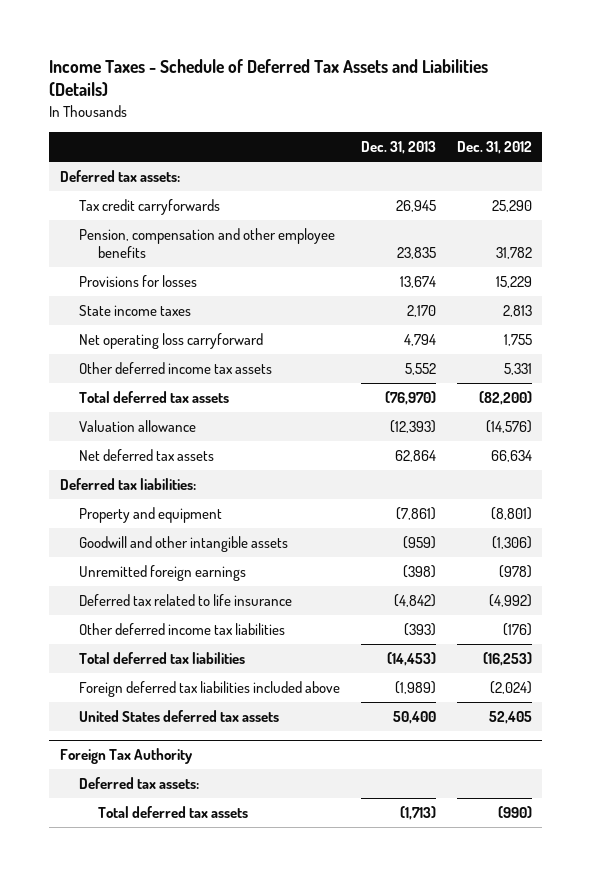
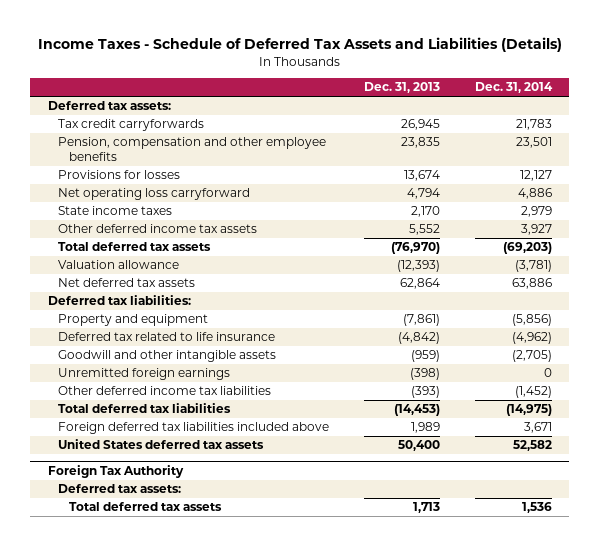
[456,141,532,155] Dec. 31, 2012 -> none
none -> [474,82,553,94] Dec. 31, 2014
[78,305,191,317] State income taxes -> [58,206,173,216] State income taxes
[78,594,292,607] Deferred tax related to life insurance -> [58,332,276,342] Deferred tax related to life insurance
[394,681,436,695] (1,989) -> [411,422,441,434] 1,989
[399,806,436,821] (1,713) -> [413,502,441,514] 1,713

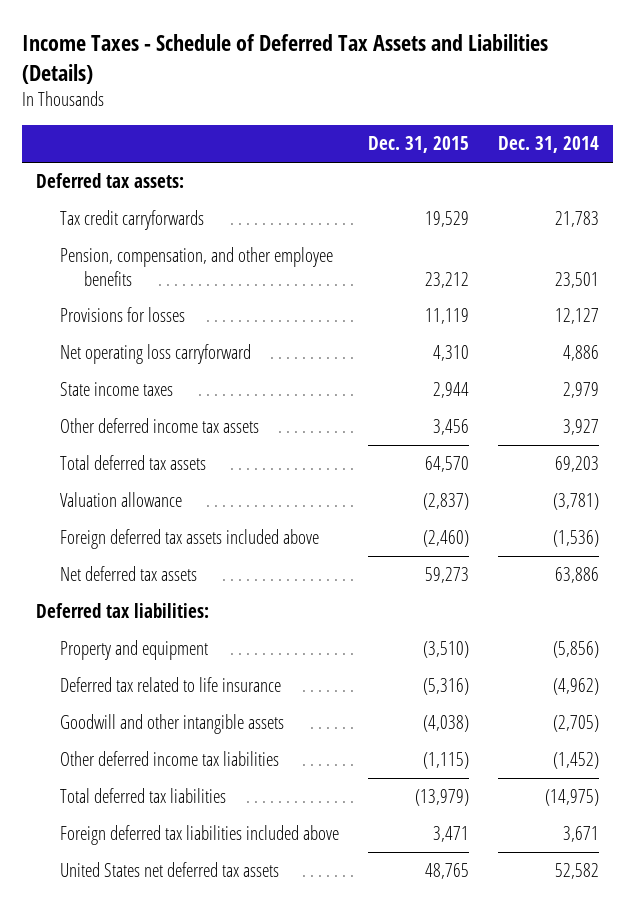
[364,82,441,94] Dec. 31, 2013 -> none
none -> [367,136,469,154] Dec. 31, 2015
[58,137,327,161] Pension, compensation and other employee benefits -> [60,247,334,286] Pension, compensation, and other employee benefits
[502,242,552,255] (69,203) -> [554,456,599,473] 69,203
none -> [60,529,320,550] Foreign deferred tax assets included above
[58,368,231,381] Unremitted foreign earnings -> none
[47,464,184,478] Foreign Tax Authority -> none
[58,484,182,494] Deferred tax assets: -> none
[69,502,223,512] Total deferred tax assets -> none
[58,439,265,450] United States deferred tax assets -> [60,862,280,878] United States net deferred tax assets

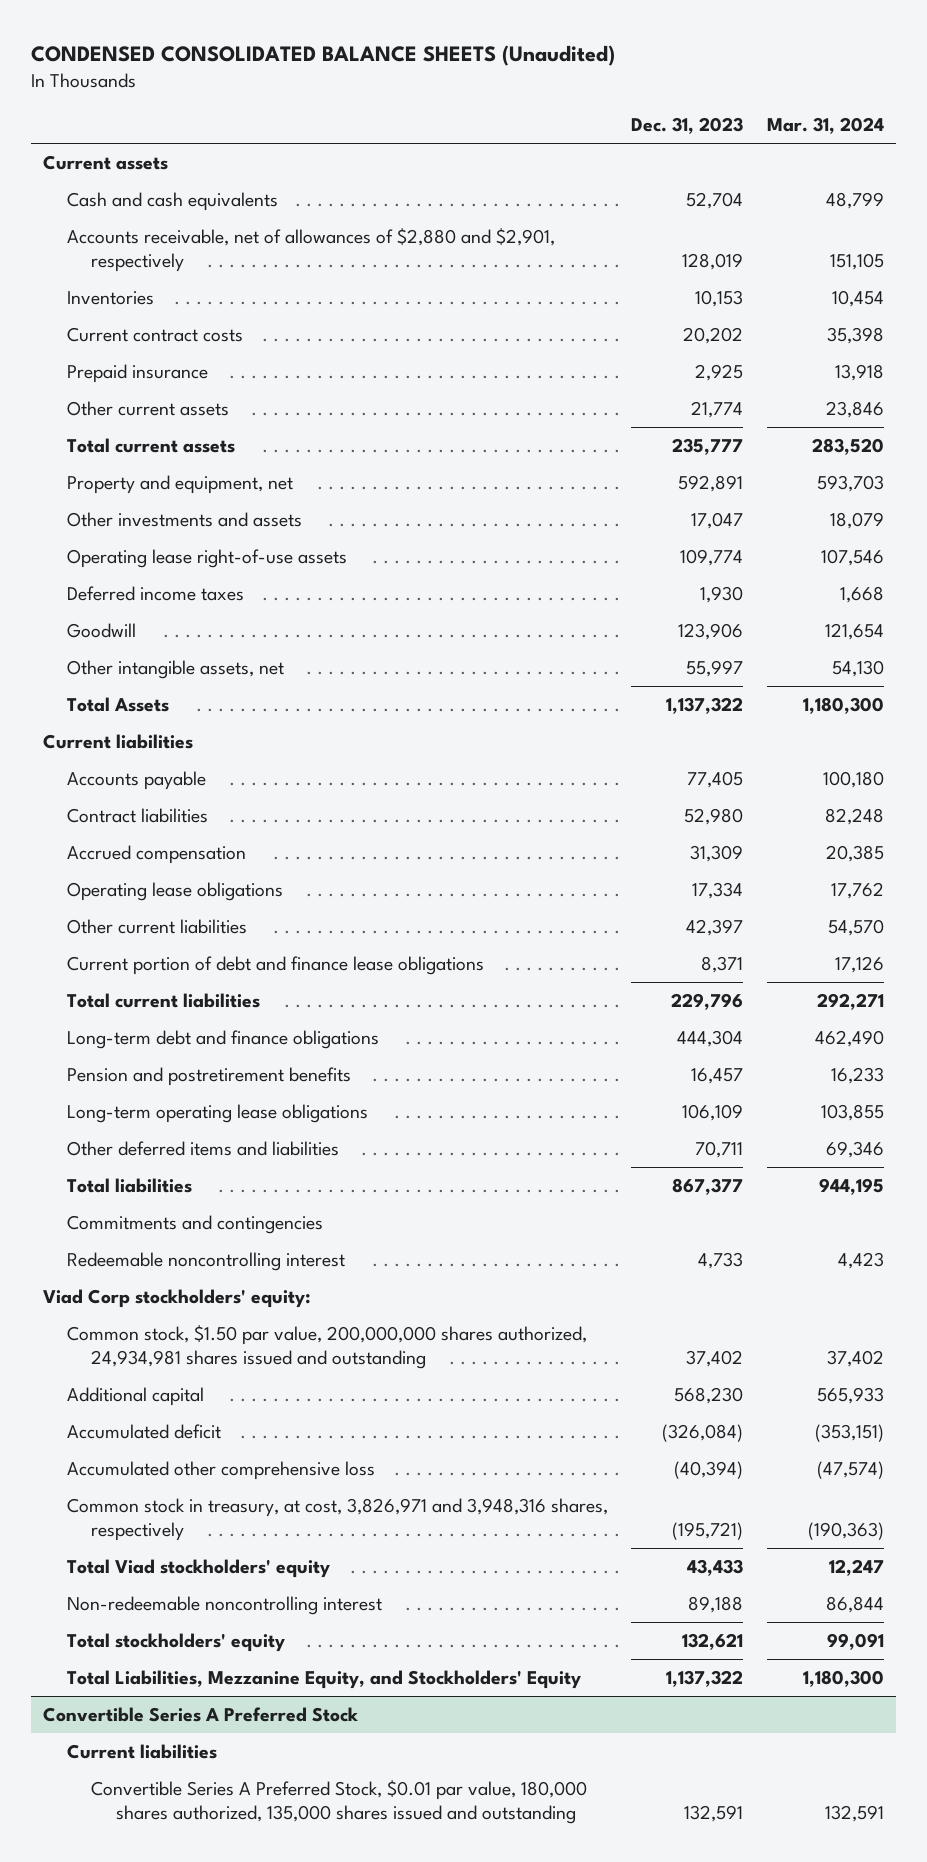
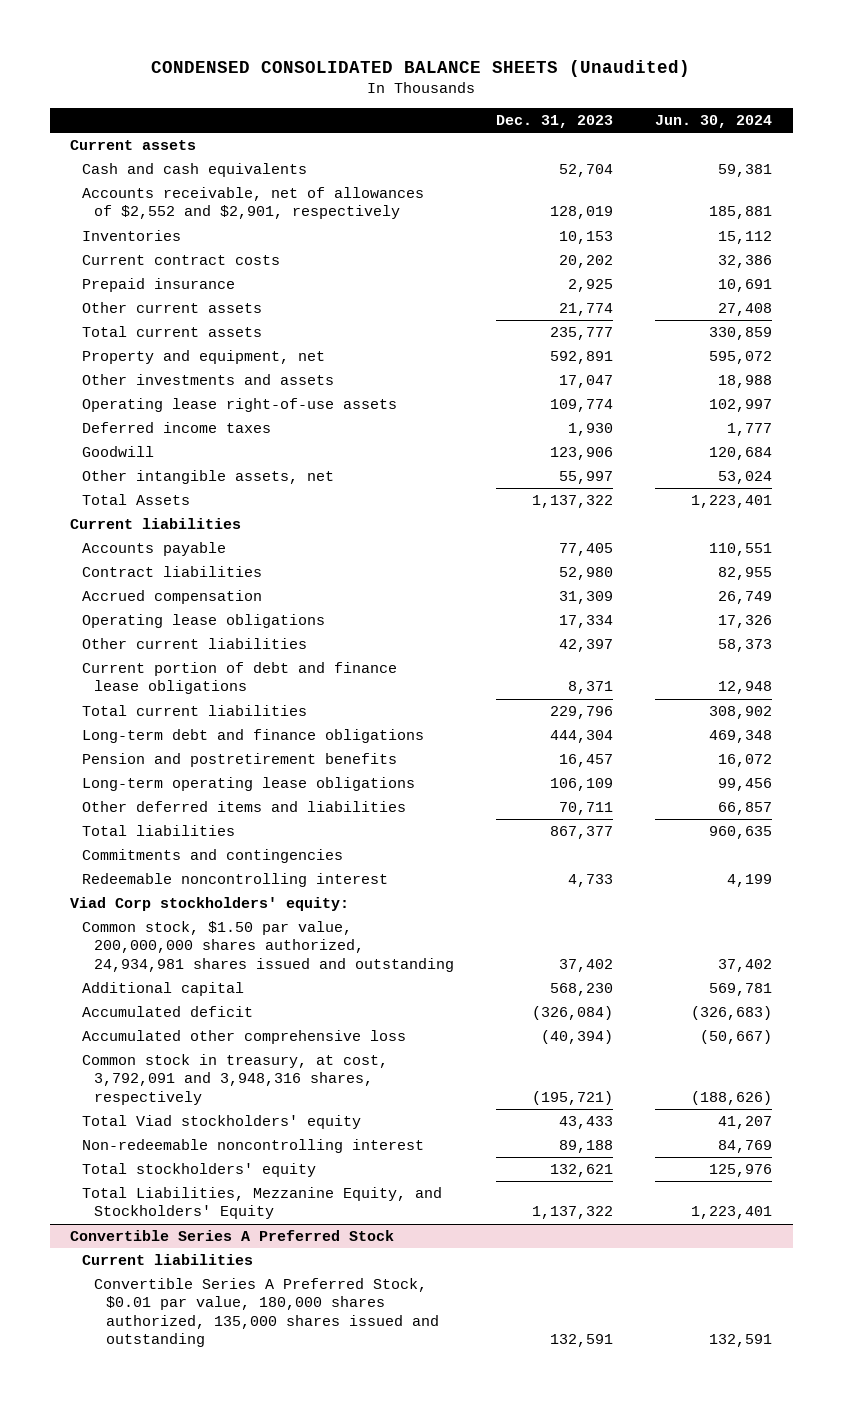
[766,116,884,134] Mar. 31, 2024 -> none
none -> [654,115,772,129] Jun. 30, 2024
[67,227,556,273] Accounts receivable, net of allowances of $2,880 and $2,901, respectively -> [82,187,425,220] Accounts receivable, net of allowances of $2,552 and $2,901, respectively
[67,1497,609,1542] Common stock in treasury, at cost, 3,826,971 and 3,948,316 shares, respectively -> [82,1054,389,1105] Common stock in treasury, at cost, 3,792,091 and 3,948,316 shares, respectively

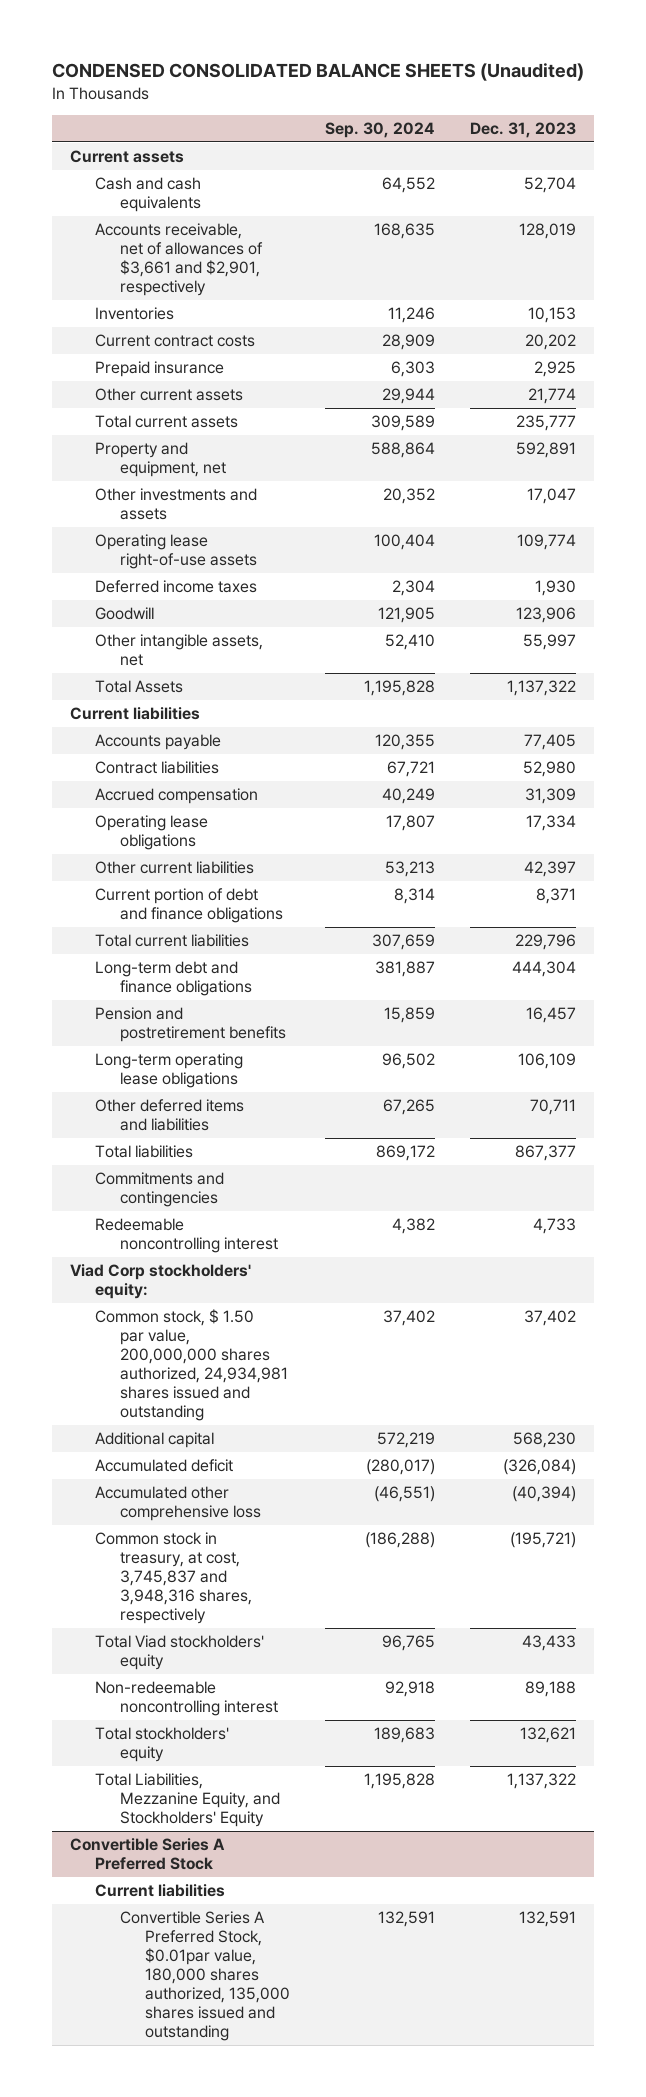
[654,115,772,129] Jun. 30, 2024 -> none
none -> [325,121,436,138] Sep. 30, 2024
[82,187,425,220] Accounts receivable, net of allowances of $2,552 and $2,901, respectively -> [95,222,264,297] Accounts receivable, net of allowances of $3,661 and $2,901, respectively
[82,662,398,695] Current portion of debt and finance lease obligations -> [95,887,284,924] Current portion of debt and finance obligations
[82,921,455,972] Common stock, $1.50 par value, 200,000,000 shares authorized, 24,934,981 shares issued and outstanding -> [95,1308,289,1422] Common stock, $ 1.50 par value, 200,000,000 shares authorized, 24,934,981 shares issued and outstanding
[82,1054,389,1105] Common stock in treasury, at cost, 3,792,091 and 3,948,316 shares, respectively -> [95,1531,253,1625] Common stock in treasury, at cost, 3,745,837 and 3,948,316 shares, respectively
[94,1278,440,1347] Convertible Series A Preferred Stock, $0.01 par value, 180,000 shares authorized, 135,000 shares issued and outstanding -> [120,1910,291,2042] Convertible Series A Preferred Stock, $0.01par value, 180,000 shares authorized, 135,000 shares issued and outstanding

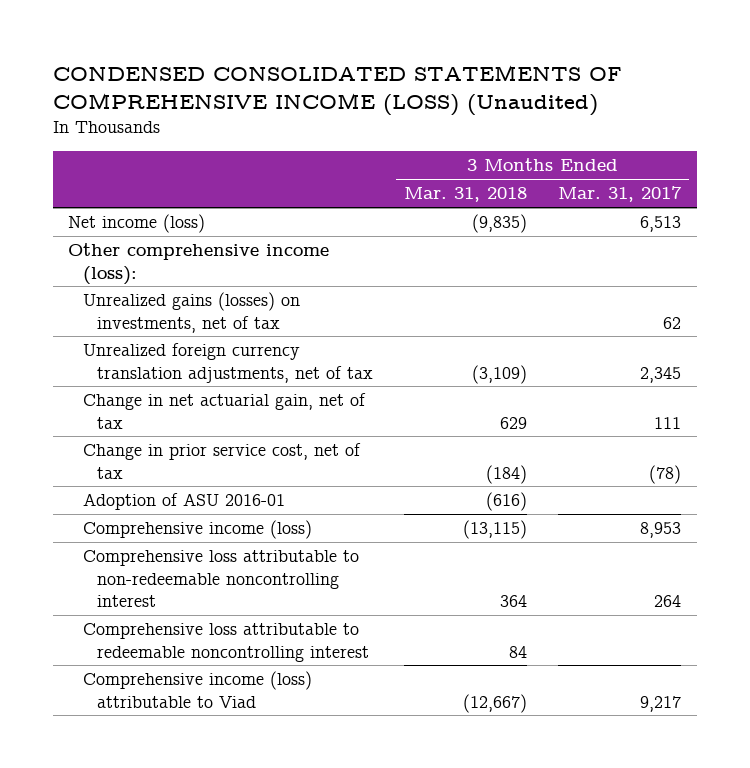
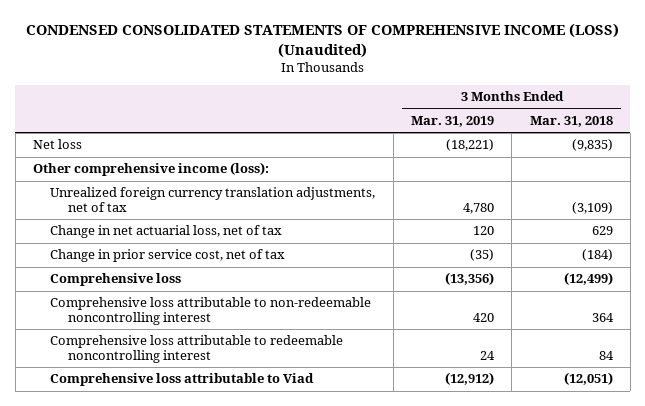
[558,186,683,203] Mar. 31, 2017 -> none
none -> [410,115,494,127] Mar. 31, 2019
[68,214,206,234] Net income (loss) -> [32,139,82,150] Net loss
[82,292,300,333] Unrealized gains (losses) on investments, net of tax -> none
[82,393,366,429] Change in net actuarial gain, net of tax -> [50,225,283,239] Change in net actuarial loss, net of tax
[82,493,285,511] Adoption of ASU 2016-01 -> none
[82,520,312,540] Comprehensive income (loss) -> [50,273,182,287] Comprehensive loss
[463,520,528,540] (13,115) -> [563,272,613,286] (12,499)
[82,671,312,708] Comprehensive income (loss) attributable to Viad -> [50,373,315,387] Comprehensive loss attributable to Viad
[463,693,528,713] (12,667) -> [563,372,613,386] (12,051)

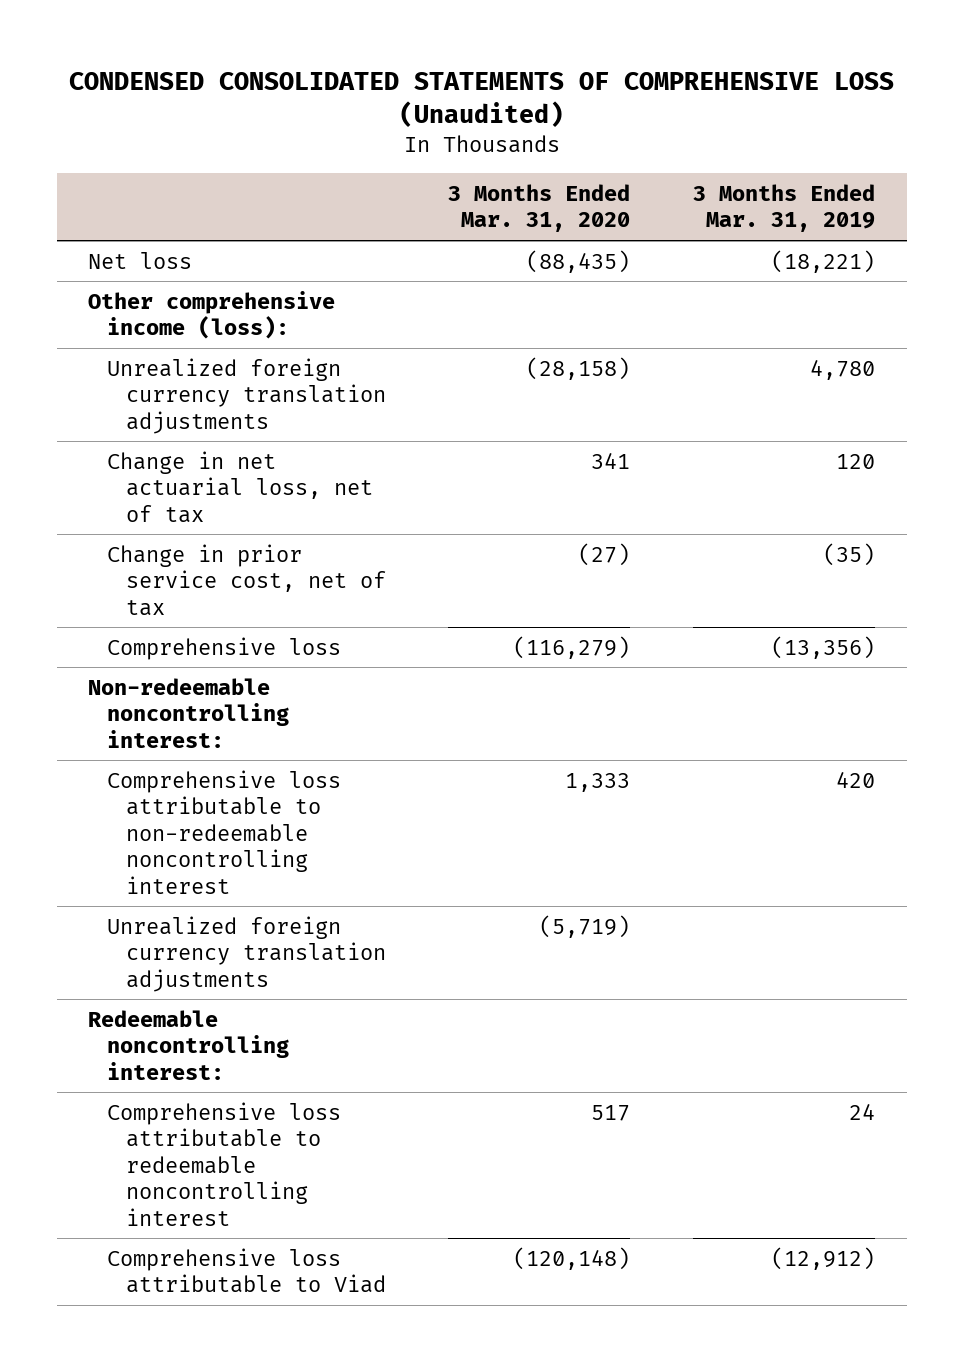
[25,22,619,58] CONDENSED CONSOLIDATED STATEMENTS OF COMPREHENSIVE INCOME (LOSS) (Unaudited) -> [68,71,894,128] CONDENSED CONSOLIDATED STATEMENTS OF COMPREHENSIVE LOSS (Unaudited)
[529,115,613,127] Mar. 31, 2018 -> none
none -> [448,183,631,233] 3 Months Ended Mar. 31, 2020
[50,187,376,213] Unrealized foreign currency translation adjustments, net of tax -> [106,357,386,434] Unrealized foreign currency translation adjustments
none -> [88,677,289,748] Non-redeemable noncontrolling interest:
none -> [106,915,386,992] Unrealized foreign currency translation adjustments
none -> [88,1009,289,1080] Redeemable noncontrolling interest:

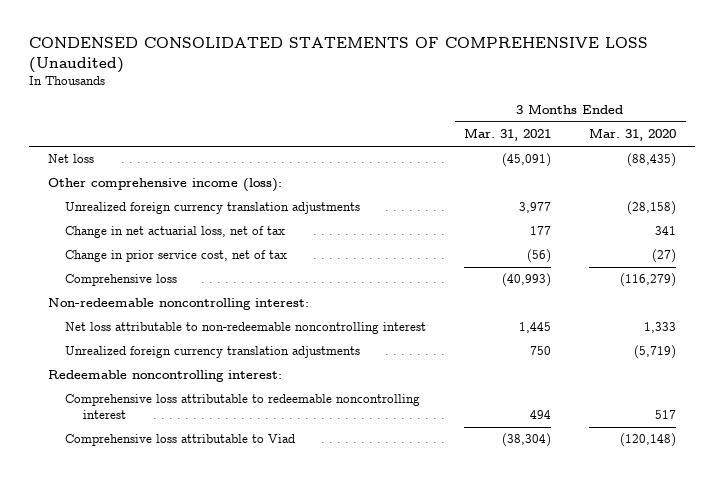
[693,183,876,233] 3 Months Ended Mar. 31, 2019 -> none
none -> [464,128,552,142] Mar. 31, 2021
[106,769,341,894] Comprehensive loss attributable to non-redeemable noncontrolling interest -> [65,322,427,335] Net loss attributable to non-redeemable noncontrolling interest

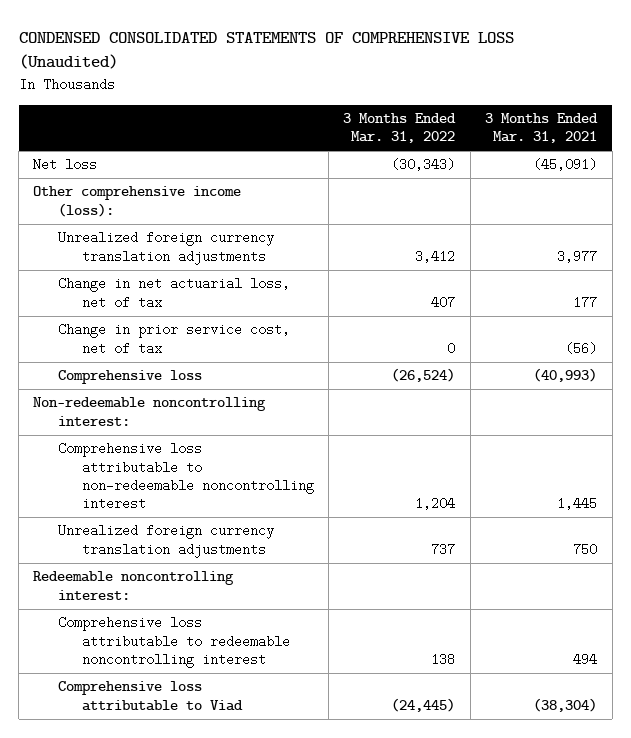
[589,128,677,142] Mar. 31, 2020 -> none
none -> [343,113,457,144] 3 Months Ended Mar. 31, 2022
[65,322,427,335] Net loss attributable to non-redeemable noncontrolling interest -> [57,442,314,511] Comprehensive loss attributable to non-redeemable noncontrolling interest

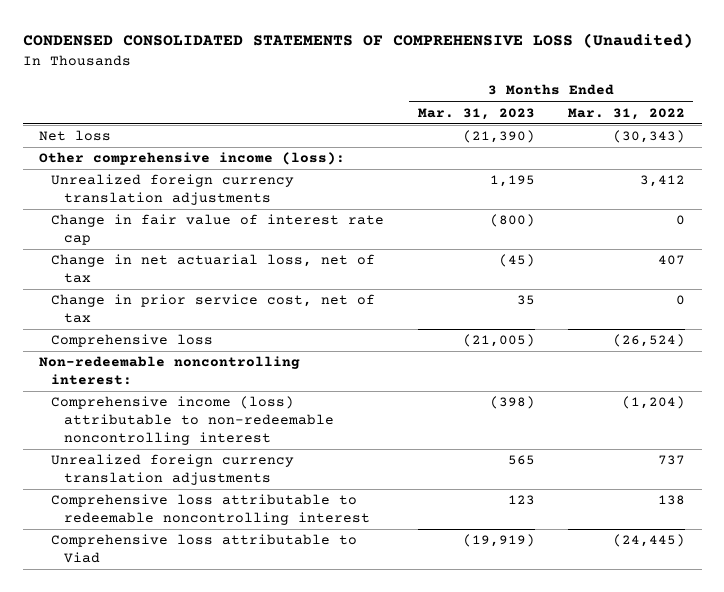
[485,113,599,144] 3 Months Ended Mar. 31, 2021 -> none
none -> [417,107,535,120] Mar. 31, 2023
none -> [51,214,385,246] Change in fair value of interest rate cap
[57,442,314,511] Comprehensive loss attributable to non-redeemable noncontrolling interest -> [51,396,334,445] Comprehensive income (loss) attributable to non-redeemable noncontrolling interest
[415,497,456,511] 1,204 -> [622,396,686,410] (1,204)
[33,571,235,600] Redeemable noncontrolling interest: -> none

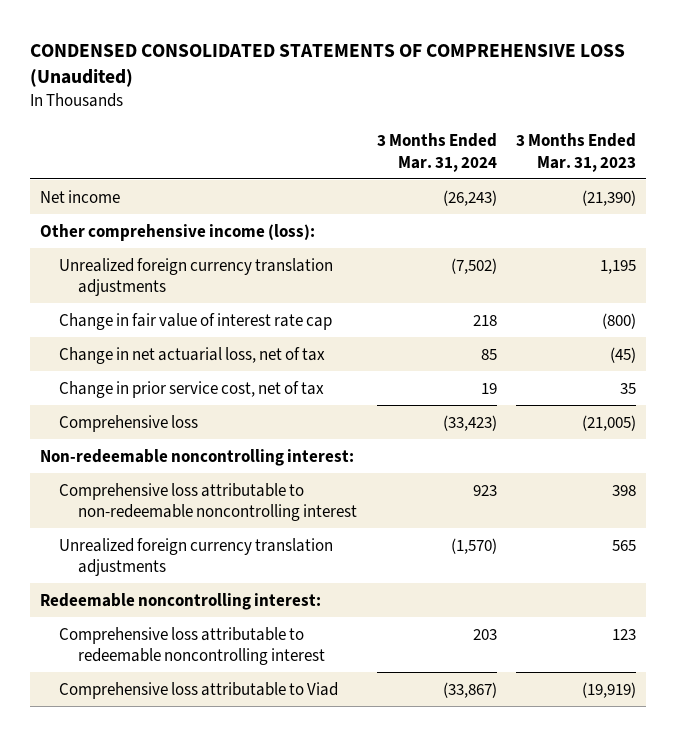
[568,107,686,120] Mar. 31, 2022 -> none
none -> [376,132,497,172] 3 Months Ended Mar. 31, 2024
[39,130,112,142] Net loss -> [39,189,120,203] Net income
[51,396,334,445] Comprehensive income (loss) attributable to non-redeemable noncontrolling interest -> [58,482,357,522] Comprehensive loss attributable to non-redeemable noncontrolling interest
[489,396,535,410] (398) -> [612,484,637,496] 398
none -> [39,592,321,610] Redeemable noncontrolling interest:

